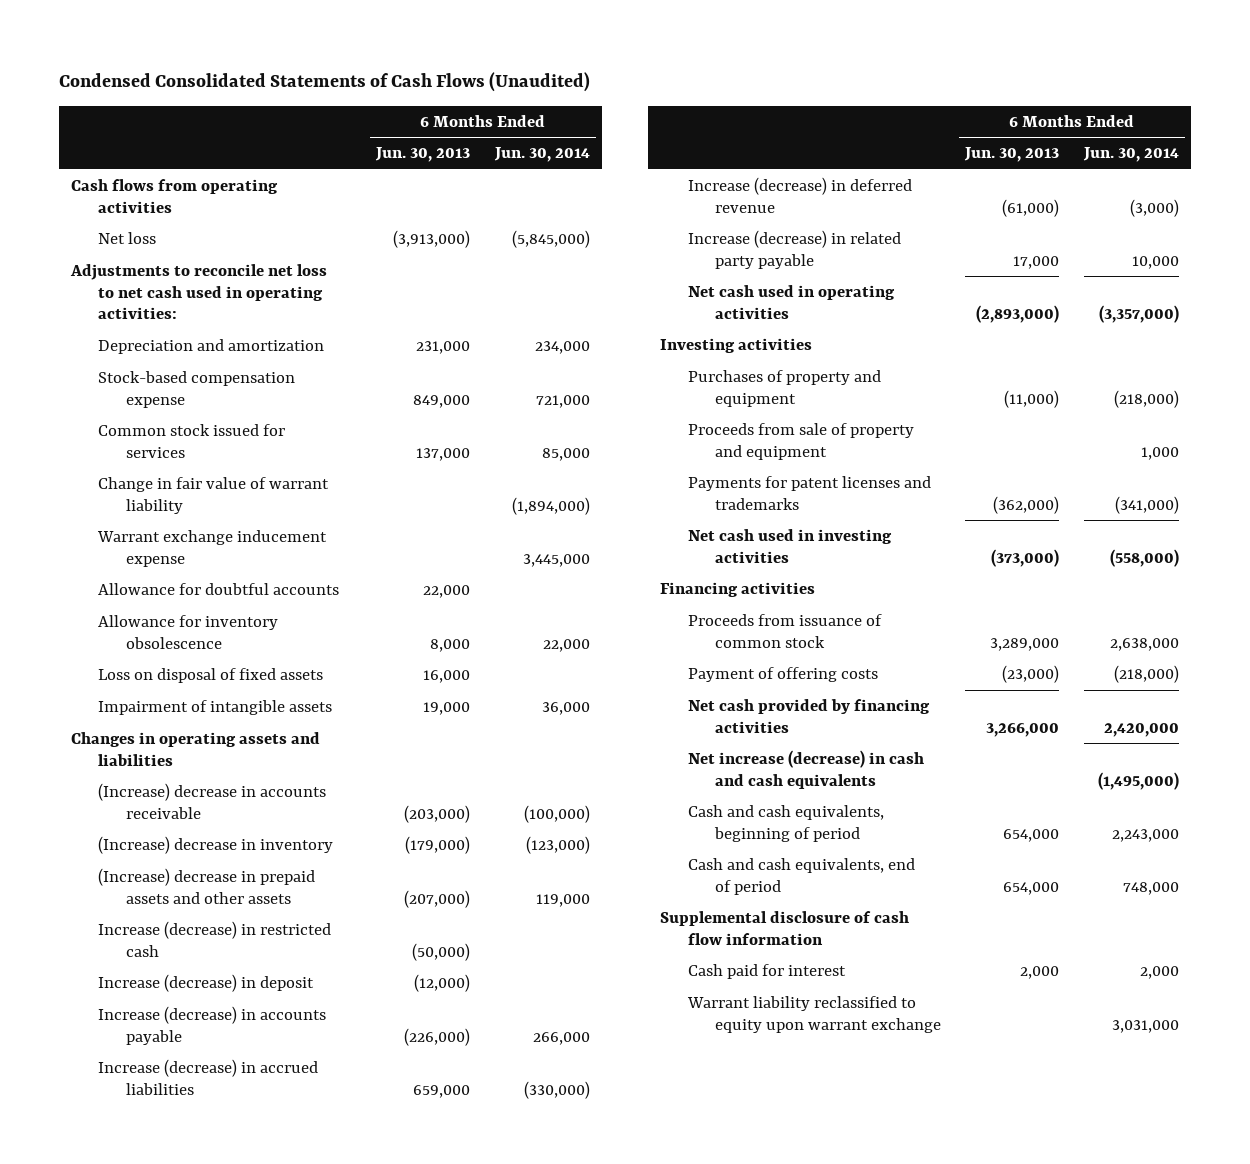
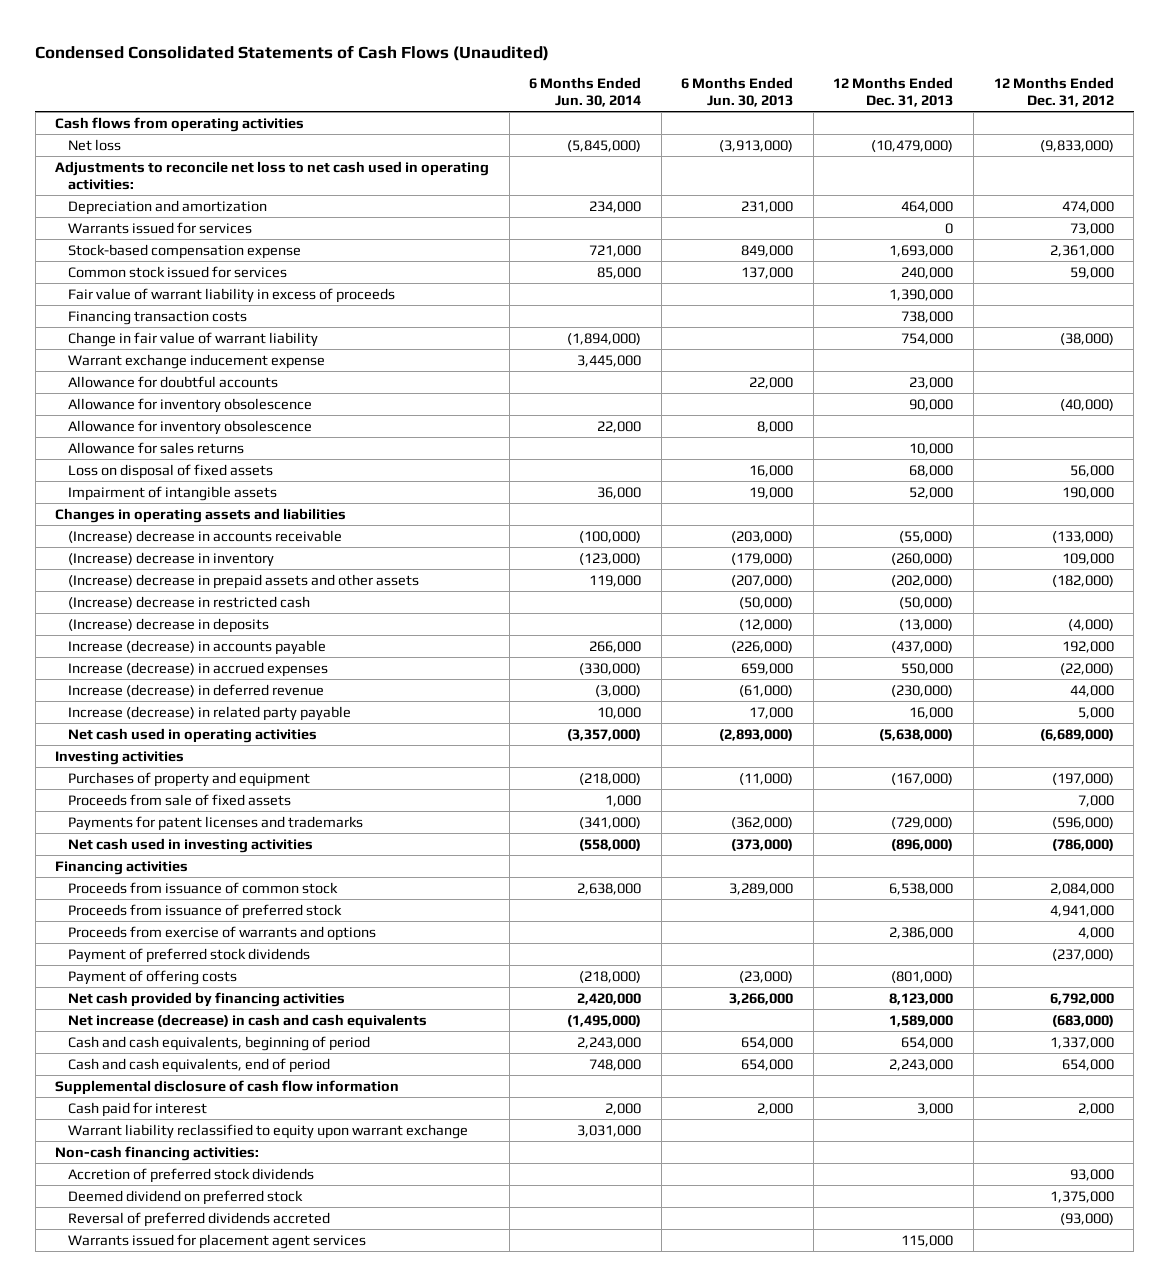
none -> [833,77,954,108] 12 Months Ended Dec. 31, 2013
none -> [993,77,1114,108] 12 Months Ended Dec. 31, 2012
none -> [68,221,253,234] Warrants issued for services
none -> [68,287,396,303] Fair value of warrant liability in excess of proceeds
none -> [68,310,248,325] Financing transaction costs
none -> [68,397,313,413] Allowance for inventory obsolescence
none -> [68,441,245,454] Allowance for sales returns
[98,921,332,957] Increase (decrease) in restricted cash -> [68,595,311,609] (Increase) decrease in restricted cash
[98,974,315,993] Increase (decrease) in deposit -> [68,617,270,633] (Increase) decrease in deposits
[98,1059,319,1095] Increase (decrease) in accrued liabilities -> [68,661,329,677] Increase (decrease) in accrued expenses
[687,423,914,460] Proceeds from sale of property and equipment -> [68,793,292,806] Proceeds from sale of fixed assets
none -> [68,903,343,919] Proceeds from issuance of preferred stock
none -> [68,925,377,941] Proceeds from exercise of warrants and options
none -> [68,947,311,963] Payment of preferred stock dividends
none -> [55,1145,260,1161] Non-cash financing activities:
none -> [68,1167,315,1183] Accretion of preferred stock dividends
none -> [68,1189,304,1205] Deemed dividend on preferred stock
none -> [68,1211,331,1227] Reversal of preferred dividends accreted
none -> [68,1233,367,1249] Warrants issued for placement agent services

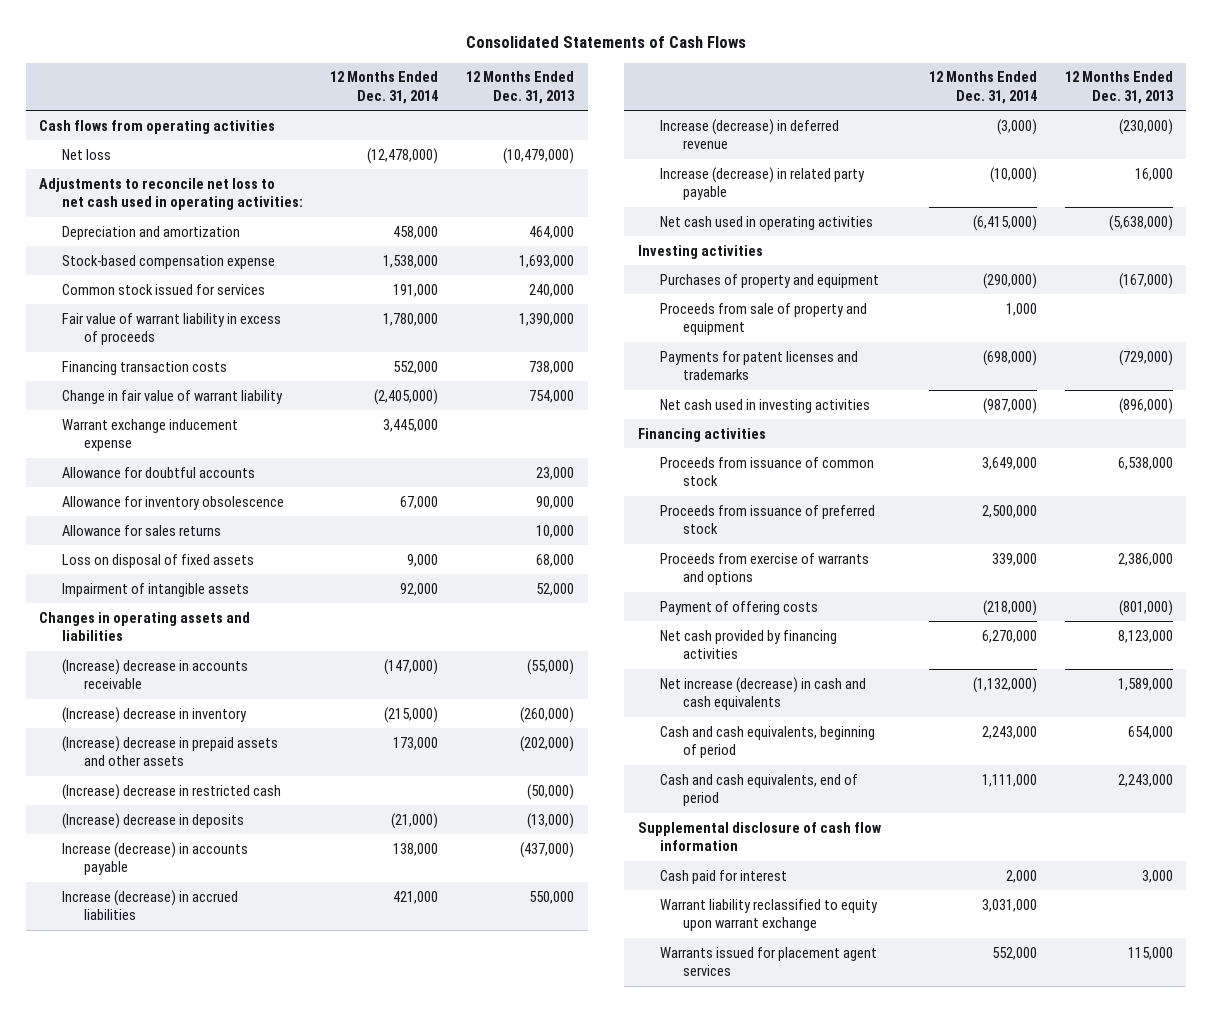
[35,44,550,61] Condensed Consolidated Statements of Cash Flows (Unaudited) -> [466,36,747,49] Consolidated Statements of Cash Flows
[529,77,642,108] 6 Months Ended Jun. 30, 2014 -> none
[681,77,794,108] 6 Months Ended Jun. 30, 2013 -> none
[993,77,1114,108] 12 Months Ended Dec. 31, 2012 -> none
none -> [330,71,439,105] 12 Months Ended Dec. 31, 2014
[68,221,253,234] Warrants issued for services -> none
[68,419,313,435] Allowance for inventory obsolescence -> none
[68,661,329,677] Increase (decrease) in accrued expenses -> [61,889,238,921] Increase (decrease) in accrued liabilities
[68,793,292,806] Proceeds from sale of fixed assets -> [660,302,868,336] Proceeds from sale of property and equipment
[68,947,311,963] Payment of preferred stock dividends -> none
[55,1145,260,1161] Non-cash financing activities: -> none
[68,1167,315,1183] Accretion of preferred stock dividends -> none
[68,1189,304,1205] Deemed dividend on preferred stock -> none
[68,1211,331,1227] Reversal of preferred dividends accreted -> none

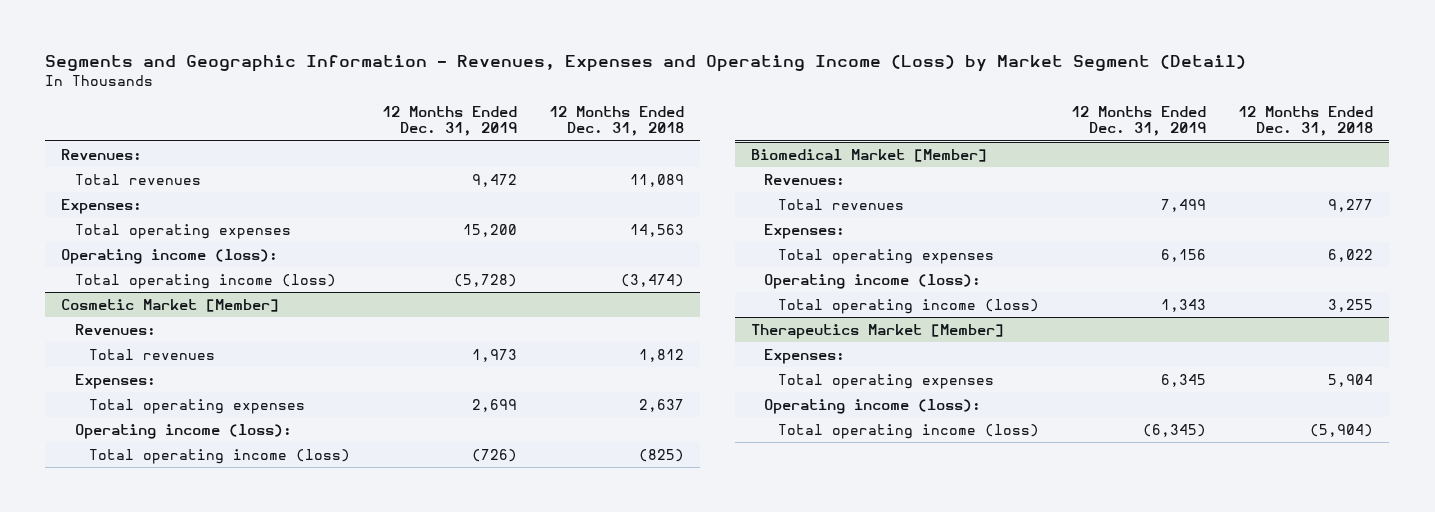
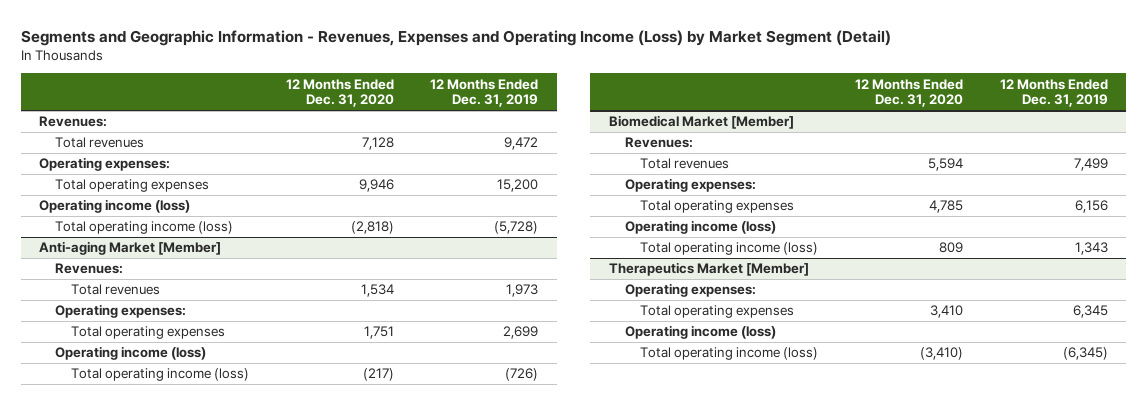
[548,106,684,137] 12 Months Ended Dec. 31, 2018 -> none
none -> [285,78,394,108] 12 Months Ended Dec. 31, 2020
[61,198,143,214] Expenses: -> [39,157,171,172] Operating expenses:
[61,248,279,264] Operating income (loss): -> [39,199,191,214] Operating income (loss)
[61,298,280,312] Cosmetic Market [Member] -> none
none -> [39,241,222,256] Anti-aging Market [Member]
[75,373,157,389] Expenses: -> [54,304,186,319] Operating expenses:
[75,423,293,439] Operating income (loss): -> [54,346,206,361] Operating income (loss)
[764,223,846,239] Expenses: -> [624,178,756,193] Operating expenses:
[764,273,982,289] Operating income (loss): -> [624,220,776,235] Operating income (loss)
[764,348,846,364] Expenses: -> [624,283,756,298] Operating expenses:
[764,398,982,414] Operating income (loss): -> [624,325,776,340] Operating income (loss)

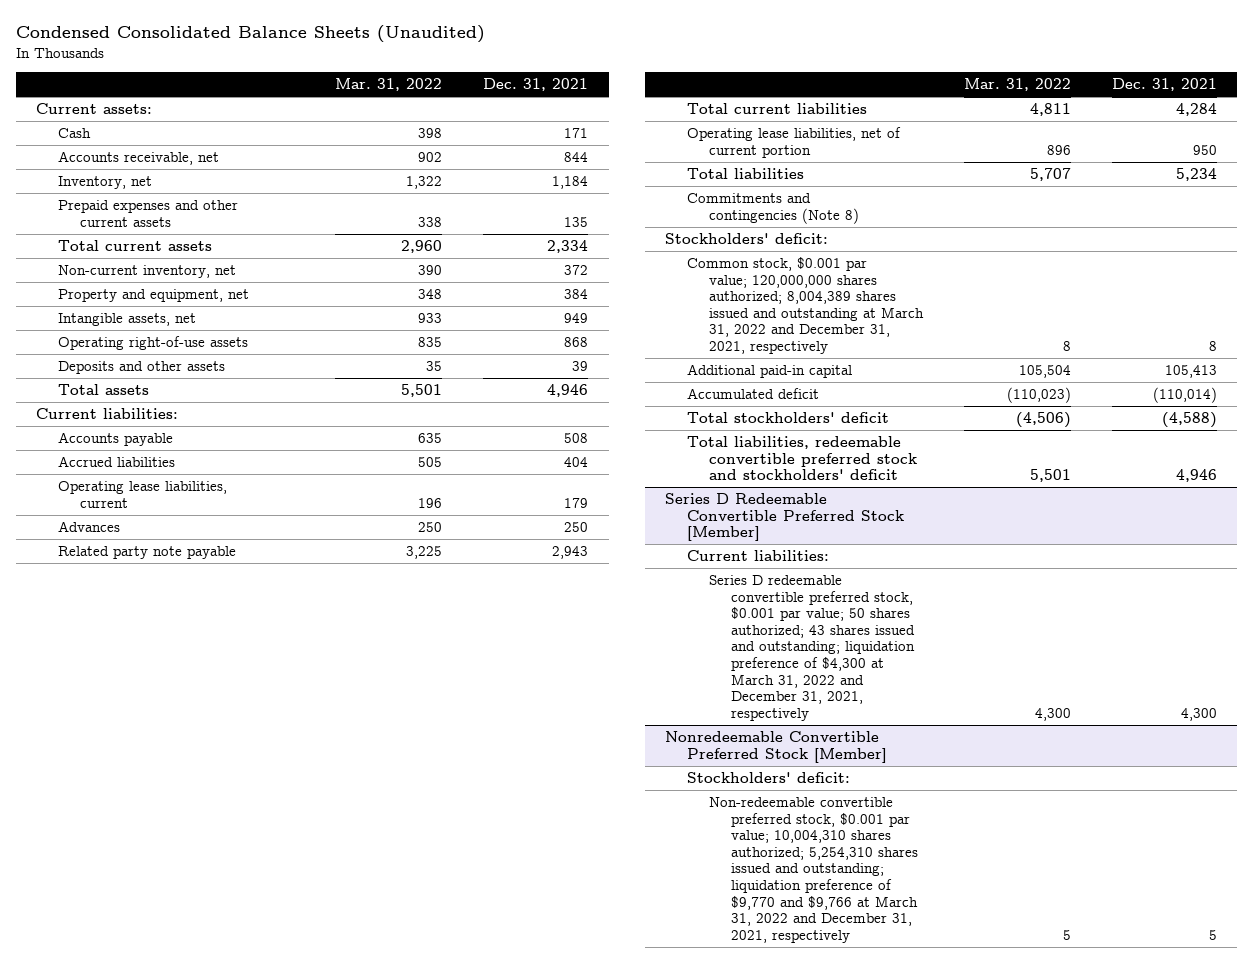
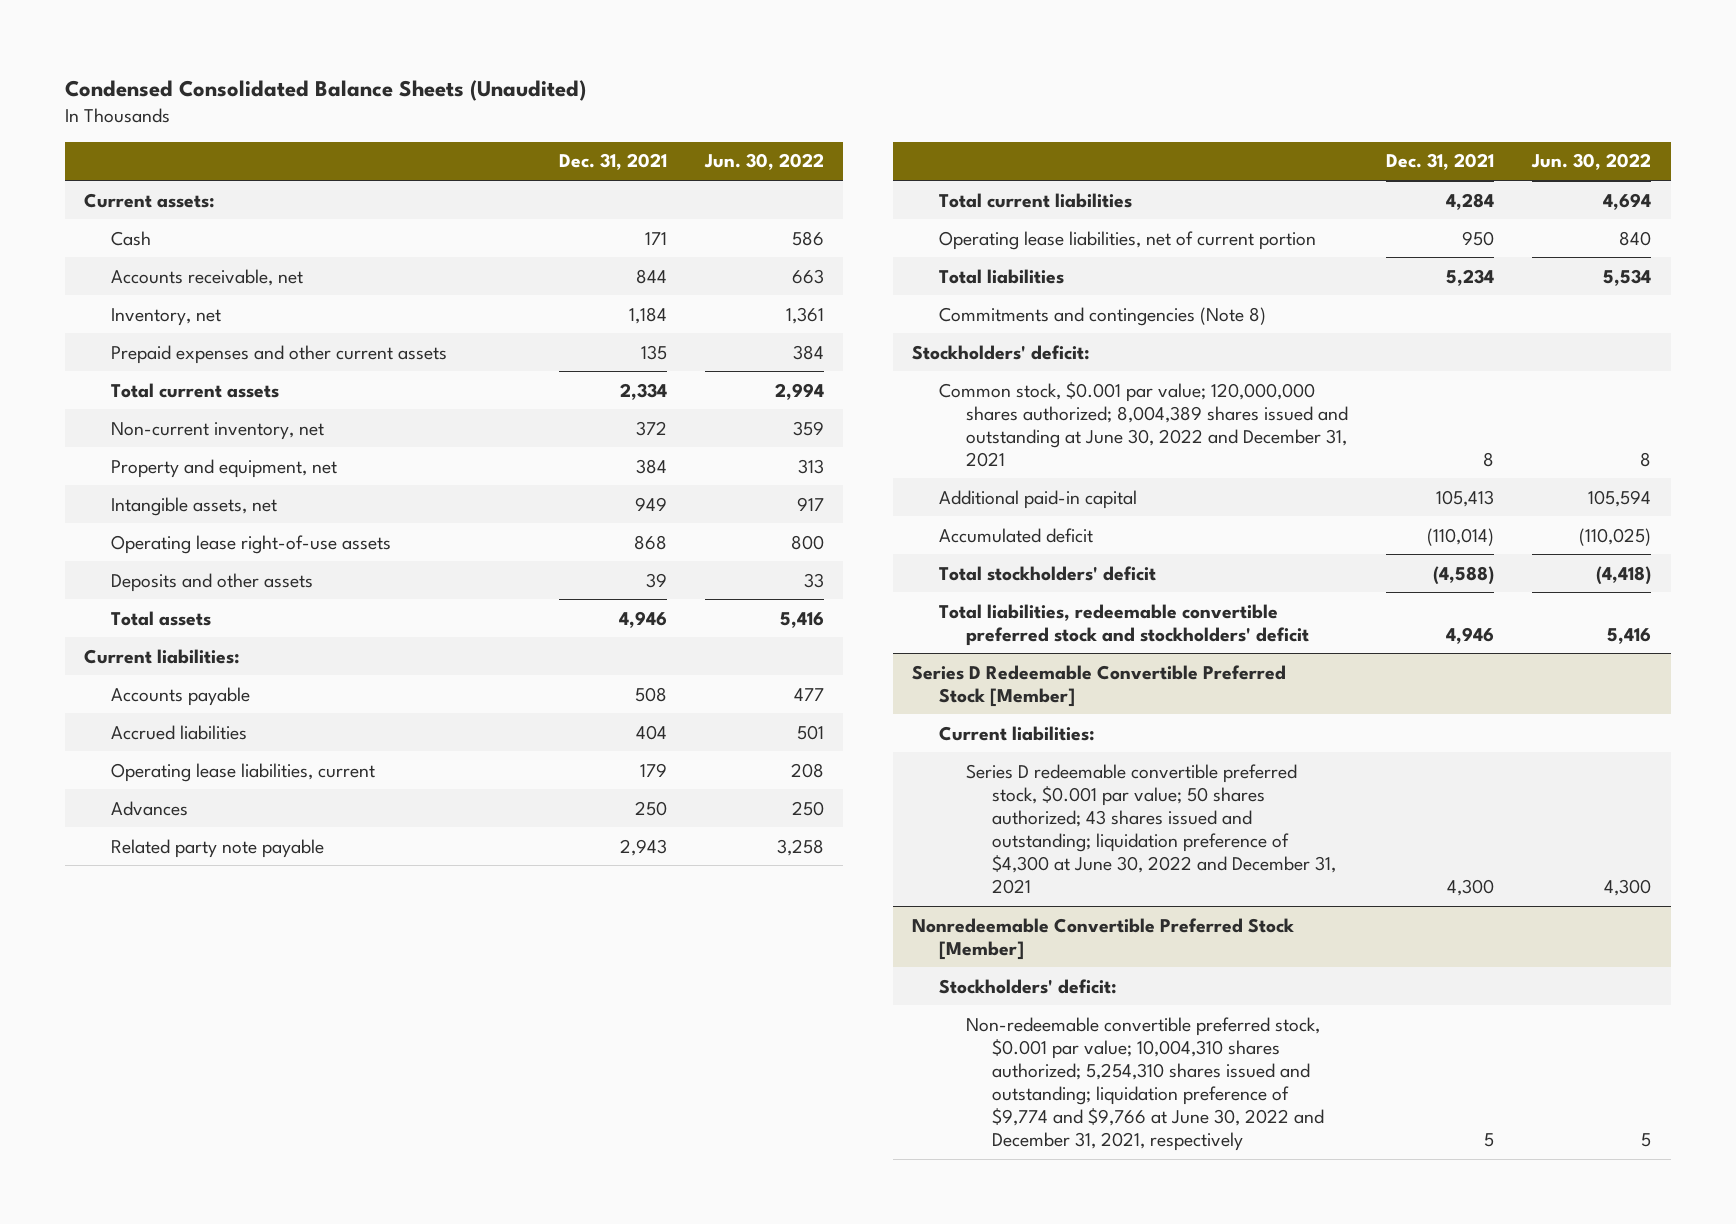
[335,78,443,92] Mar. 31, 2022 -> none
none -> [704,153,825,171] Jun. 30, 2022
[58,336,249,351] Operating right-of-use assets -> [111,534,392,554] Operating lease right-of-use assets
[686,257,924,355] Common stock, $0.001 par value; 120,000,000 shares authorized; 8,004,389 shares issued and outstanding at March 31, 2022 and December 31, 2021, respectively -> [938,381,1348,467] Common stock, $0.001 par value; 120,000,000 shares authorized; 8,004,389 shares issued and outstanding at June 30, 2022 and December 31, 2021
[708,575,915,721] Series D redeemable convertible preferred stock, $0.001 par value; 50 shares authorized; 43 shares issued and outstanding; liquidation preference of $4,300 at March 31, 2022 and December 31, 2021, respectively -> [965,763,1337,894] Series D redeemable convertible preferred stock, $0.001 par value; 50 shares authorized; 43 shares issued and outstanding; liquidation preference of $4,300 at June 30, 2022 and December 31, 2021
[708,797,918,943] Non-redeemable convertible preferred stock, $0.001 par value; 10,004,310 shares authorized; 5,254,310 shares issued and outstanding; liquidation preference of $9,770 and $9,766 at March 31, 2022 and December 31, 2021, respectively -> [965,1016,1325,1151] Non-redeemable convertible preferred stock, $0.001 par value; 10,004,310 shares authorized; 5,254,310 shares issued and outstanding; liquidation preference of $9,774 and $9,766 at June 30, 2022 and December 31, 2021, respectively

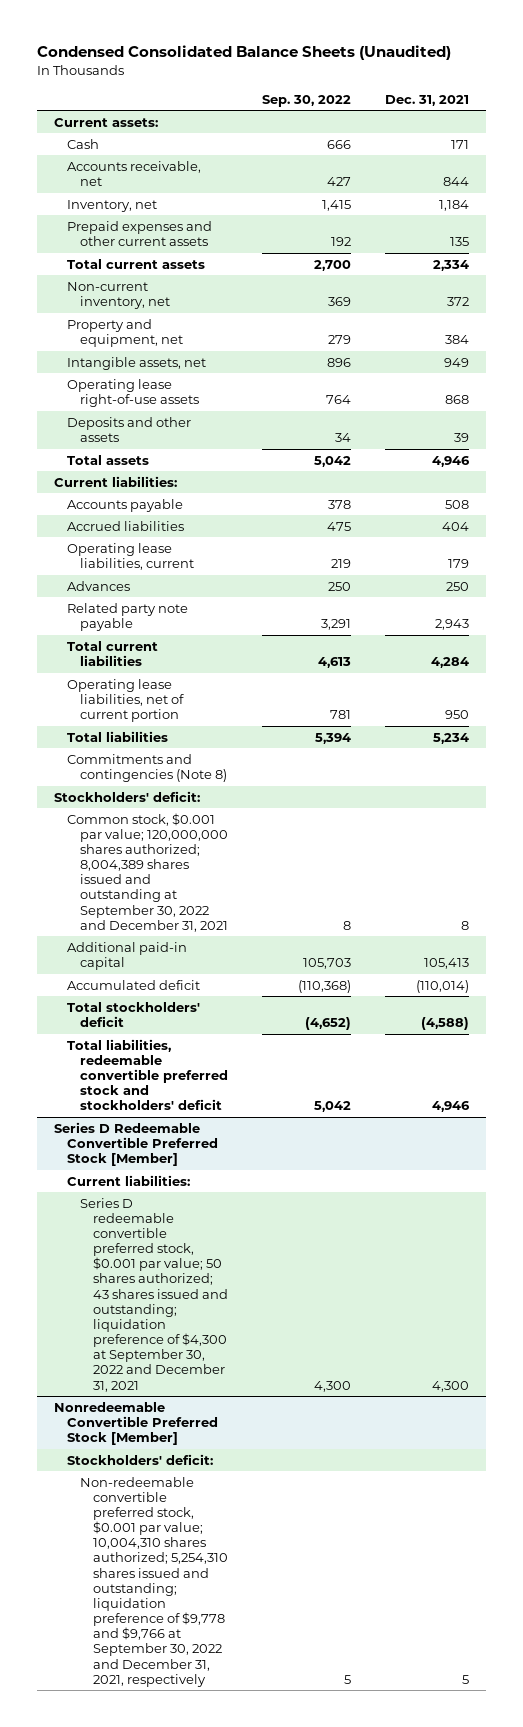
[704,153,825,171] Jun. 30, 2022 -> none
none -> [262,94,352,107] Sep. 30, 2022
[938,381,1348,467] Common stock, $0.001 par value; 120,000,000 shares authorized; 8,004,389 shares issued and outstanding at June 30, 2022 and December 31, 2021 -> [67,812,229,932] Common stock, $0.001 par value; 120,000,000 shares authorized; 8,004,389 shares issued and outstanding at September 30, 2022 and December 31, 2021
[965,763,1337,894] Series D redeemable convertible preferred stock, $0.001 par value; 50 shares authorized; 43 shares issued and outstanding; liquidation preference of $4,300 at June 30, 2022 and December 31, 2021 -> [80,1197,229,1392] Series D redeemable convertible preferred stock, $0.001 par value; 50 shares authorized; 43 shares issued and outstanding; liquidation preference of $4,300 at September 30, 2022 and December 31, 2021
[965,1016,1325,1151] Non-redeemable convertible preferred stock, $0.001 par value; 10,004,310 shares authorized; 5,254,310 shares issued and outstanding; liquidation preference of $9,774 and $9,766 at June 30, 2022 and December 31, 2021, respectively -> [80,1476,229,1687] Non-redeemable convertible preferred stock, $0.001 par value; 10,004,310 shares authorized; 5,254,310 shares issued and outstanding; liquidation preference of $9,778 and $9,766 at September 30, 2022 and December 31, 2021, respectively

